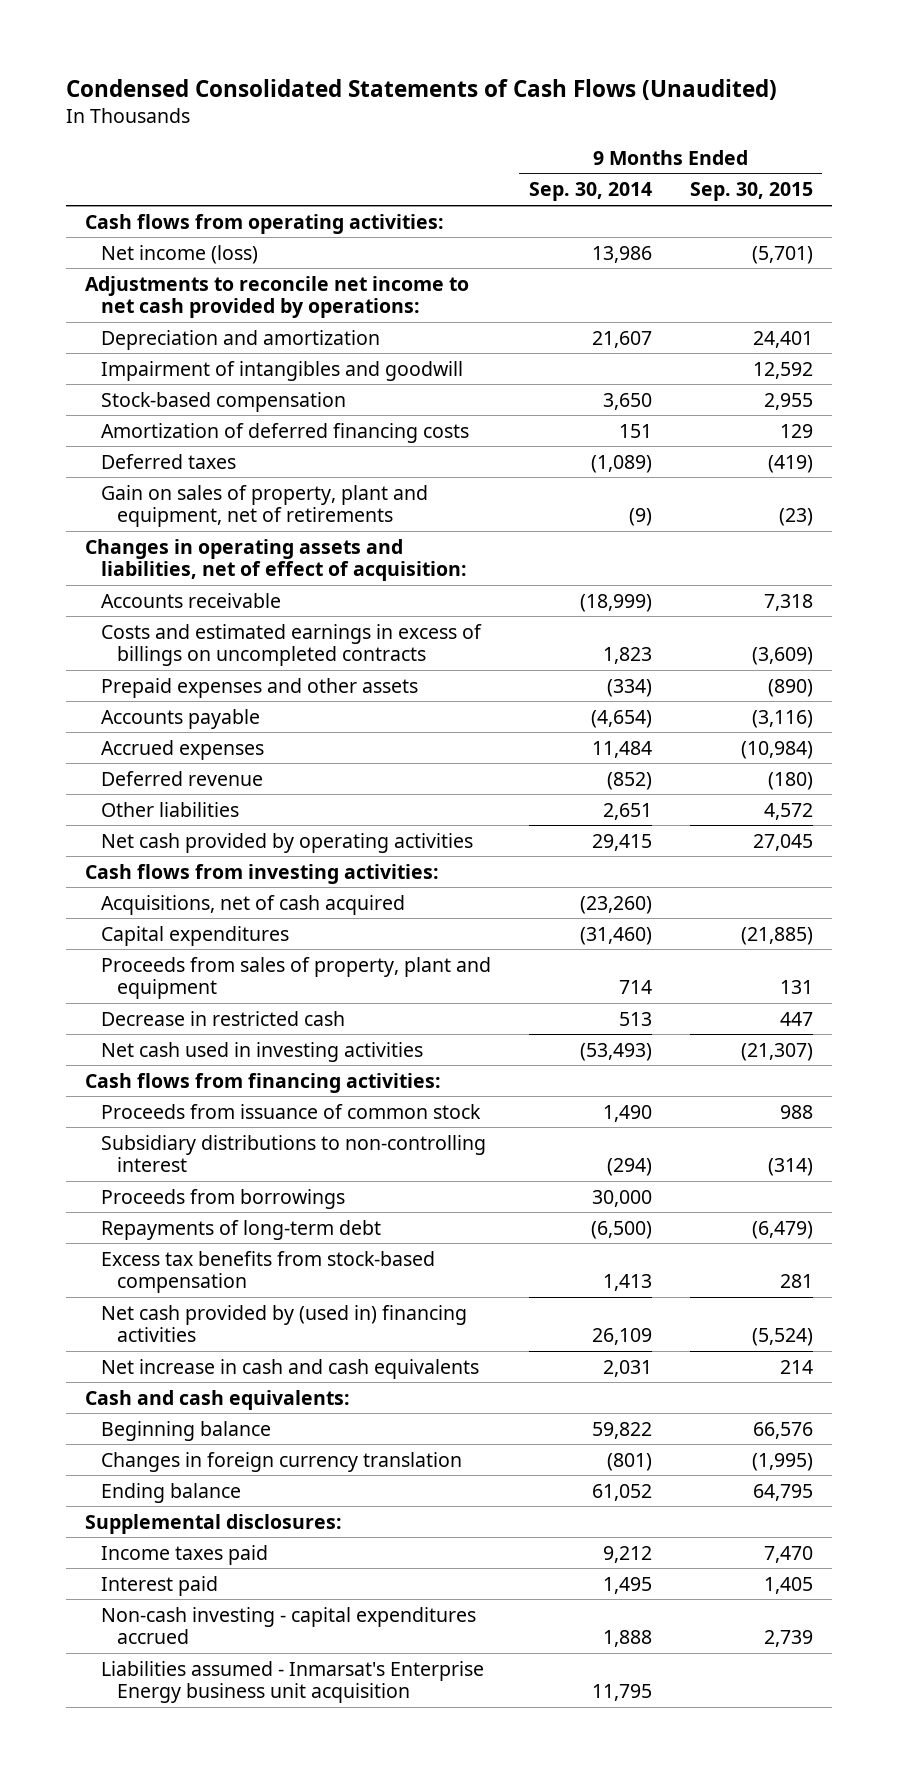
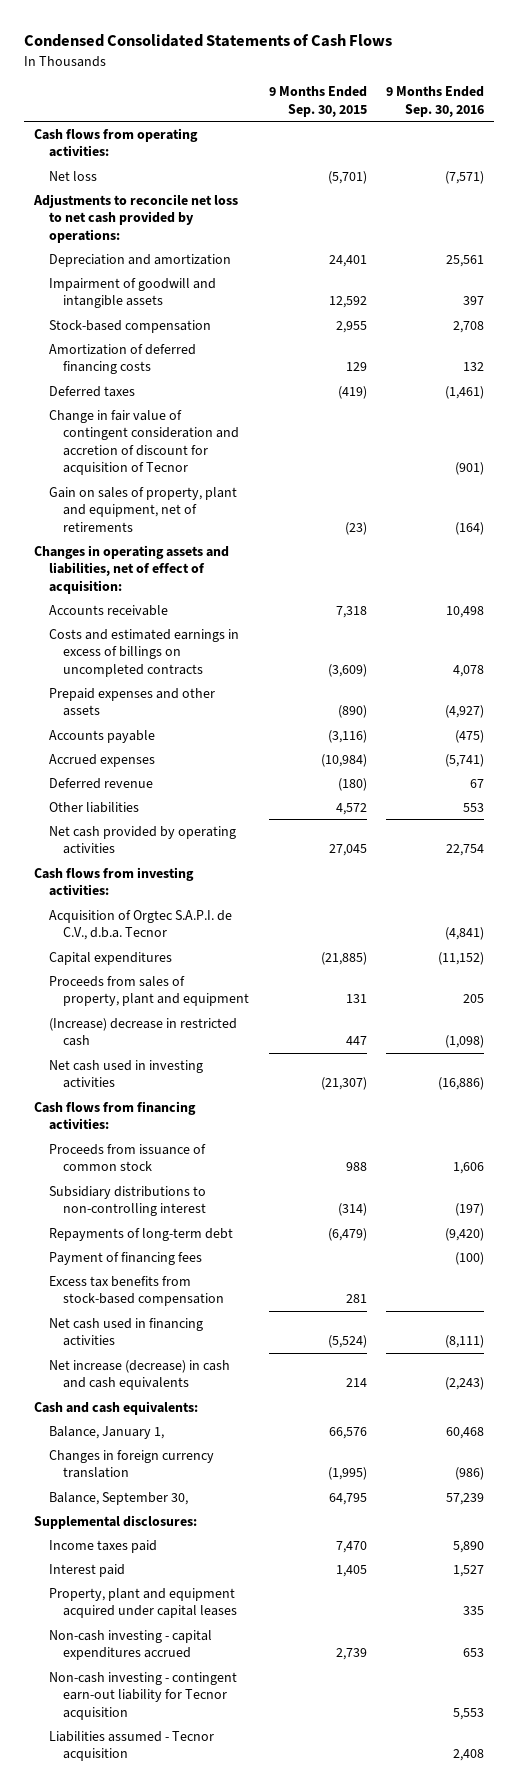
[66,78,778,100] Condensed Consolidated Statements of Cash Flows (Unaudited) -> [24,34,393,48] Condensed Consolidated Statements of Cash Flows
[528,182,652,202] Sep. 30, 2014 -> none
none -> [386,86,485,118] 9 Months Ended Sep. 30, 2016
[100,244,258,264] Net income (loss) -> [48,170,97,181] Net loss
[85,275,470,319] Adjustments to reconcile net income to net cash provided by operations: -> [33,193,239,243] Adjustments to reconcile net loss to net cash provided by operations:
[100,360,463,381] Impairment of intangibles and goodwill -> [48,277,216,309] Impairment of goodwill and intangible assets
none -> [48,409,239,476] Change in fair value of contingent consideration and accretion of discount for acquisition of Tecnor
[100,894,405,915] Acquisitions, net of cash acquired -> none
none -> [48,909,232,941] Acquisition of Orgtec S.A.P.I. de C.V., d.b.a. Tecnor
[100,1010,345,1026] Decrease in restricted cash -> [48,1017,237,1047] (Increase) decrease in restricted cash
[100,1188,345,1209] Proceeds from borrowings -> none
none -> [48,1251,202,1265] Payment of financing fees
[100,1304,467,1343] Net cash provided by (used in) financing activities -> [48,1317,203,1347] Net cash used in financing activities
[100,1358,479,1379] Net increase in cash and cash equivalents -> [48,1359,230,1391] Net increase (decrease) in cash and cash equivalents
[100,1420,271,1441] Beginning balance -> [48,1425,164,1439] Balance, January 1,
[100,1482,241,1503] Ending balance -> [48,1491,188,1505] Balance, September 30,
none -> [48,1587,237,1619] Property, plant and equipment acquired under capital leases
none -> [48,1671,237,1720] Non-cash investing - contingent earn-out liability for Tecnor acquisition
[100,1660,484,1704] Liabilities assumed - Inmarsat's Enterprise Energy business unit acquisition -> [48,1730,214,1762] Liabilities assumed - Tecnor acquisition

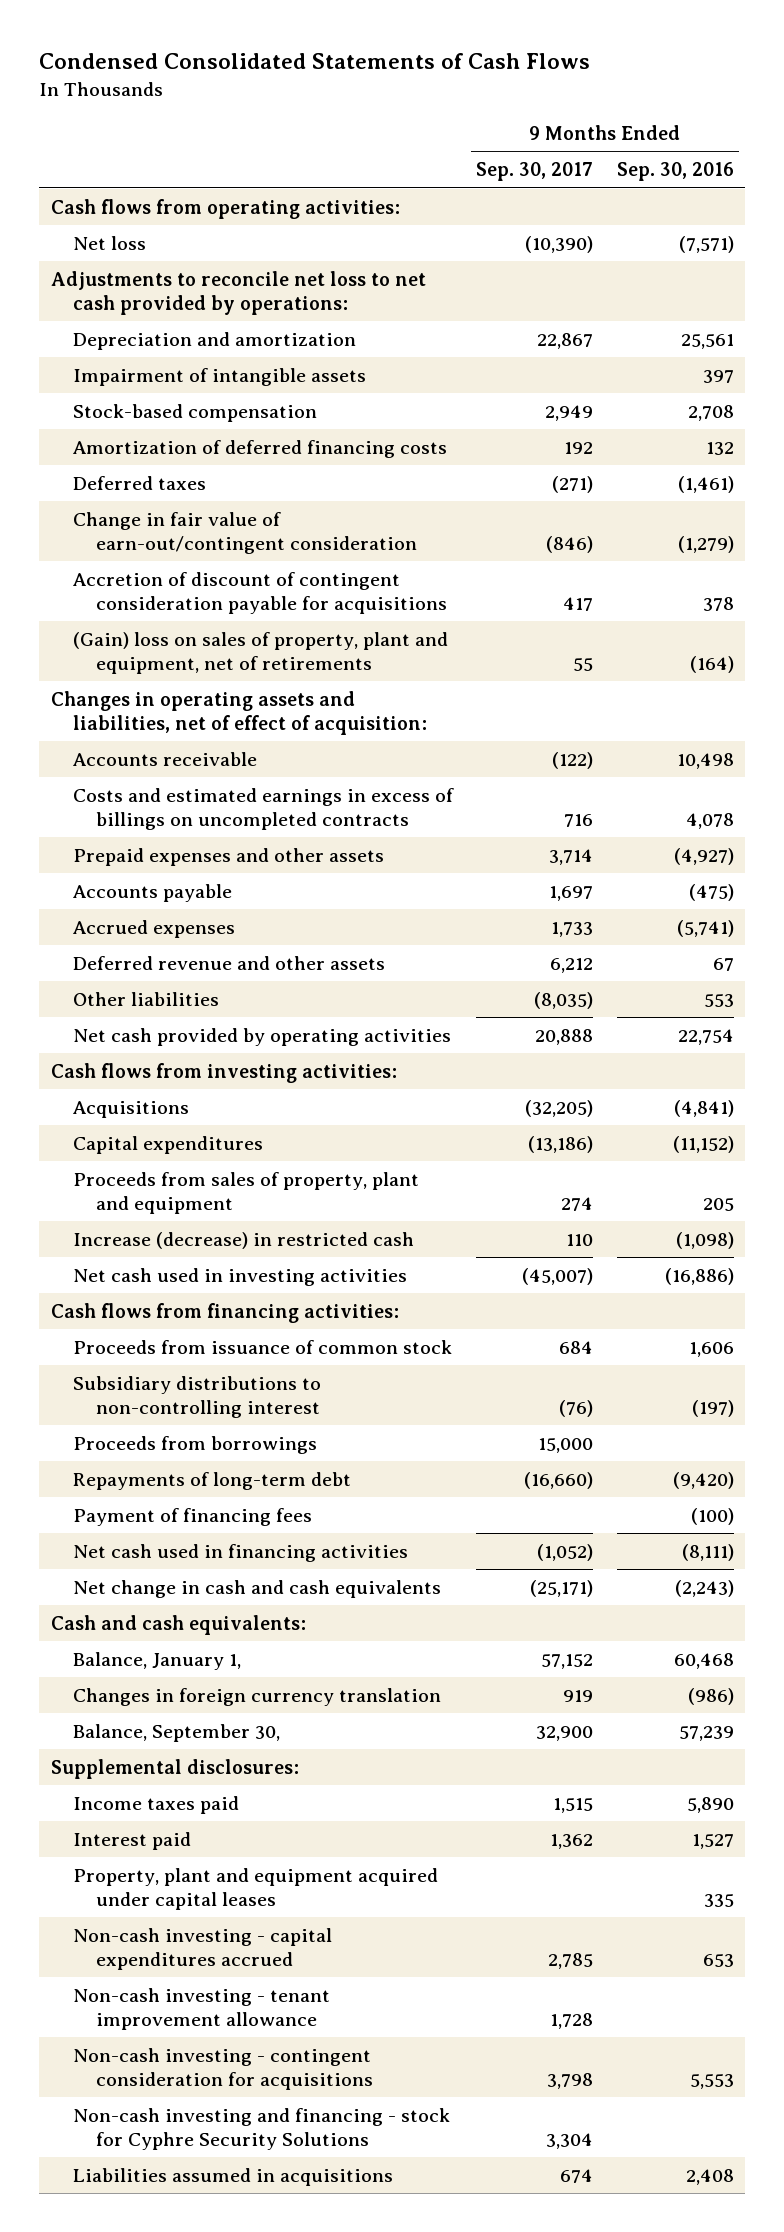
[268,86,367,118] 9 Months Ended Sep. 30, 2015 -> none
none -> [476,162,594,182] Sep. 30, 2017
[48,277,216,309] Impairment of goodwill and intangible assets -> [73,367,367,386] Impairment of intangible assets
none -> [73,511,417,554] Change in fair value of earn-out/contingent consideration
[48,409,239,476] Change in fair value of contingent consideration and accretion of discount for acquisition of Tecnor -> [73,571,447,614] Accretion of discount of contingent consideration payable for acquisitions
[455,462,485,476] (901) -> [702,596,734,611] 378
[48,486,237,532] Gain on sales of property, plant and equipment, net of retirements -> [73,631,449,674] (Gain) loss on sales of property, plant and equipment, net of retirements
[48,777,153,789] Deferred revenue -> none
none -> [73,955,386,970] Deferred revenue and other assets
[48,909,232,941] Acquisition of Orgtec S.A.P.I. de C.V., d.b.a. Tecnor -> [73,1100,190,1118] Acquisitions
[48,1017,237,1047] (Increase) decrease in restricted cash -> [73,1231,415,1249] Increase (decrease) in restricted cash
none -> [73,1435,318,1454] Proceeds from borrowings
[48,1275,224,1307] Excess tax benefits from stock-based compensation -> none
[48,1359,230,1391] Net increase (decrease) in cash and cash equivalents -> [73,1579,442,1598] Net change in cash and cash equivalents
none -> [73,1987,331,2030] Non-cash investing - tenant improvement allowance
[48,1671,237,1720] Non-cash investing - contingent earn-out liability for Tecnor acquisition -> [73,2047,373,2090] Non-cash investing - contingent consideration for acquisitions
none -> [73,2107,451,2150] Non-cash investing and financing - stock for Cyphre Security Solutions
[48,1730,214,1762] Liabilities assumed - Tecnor acquisition -> [73,2167,394,2186] Liabilities assumed in acquisitions

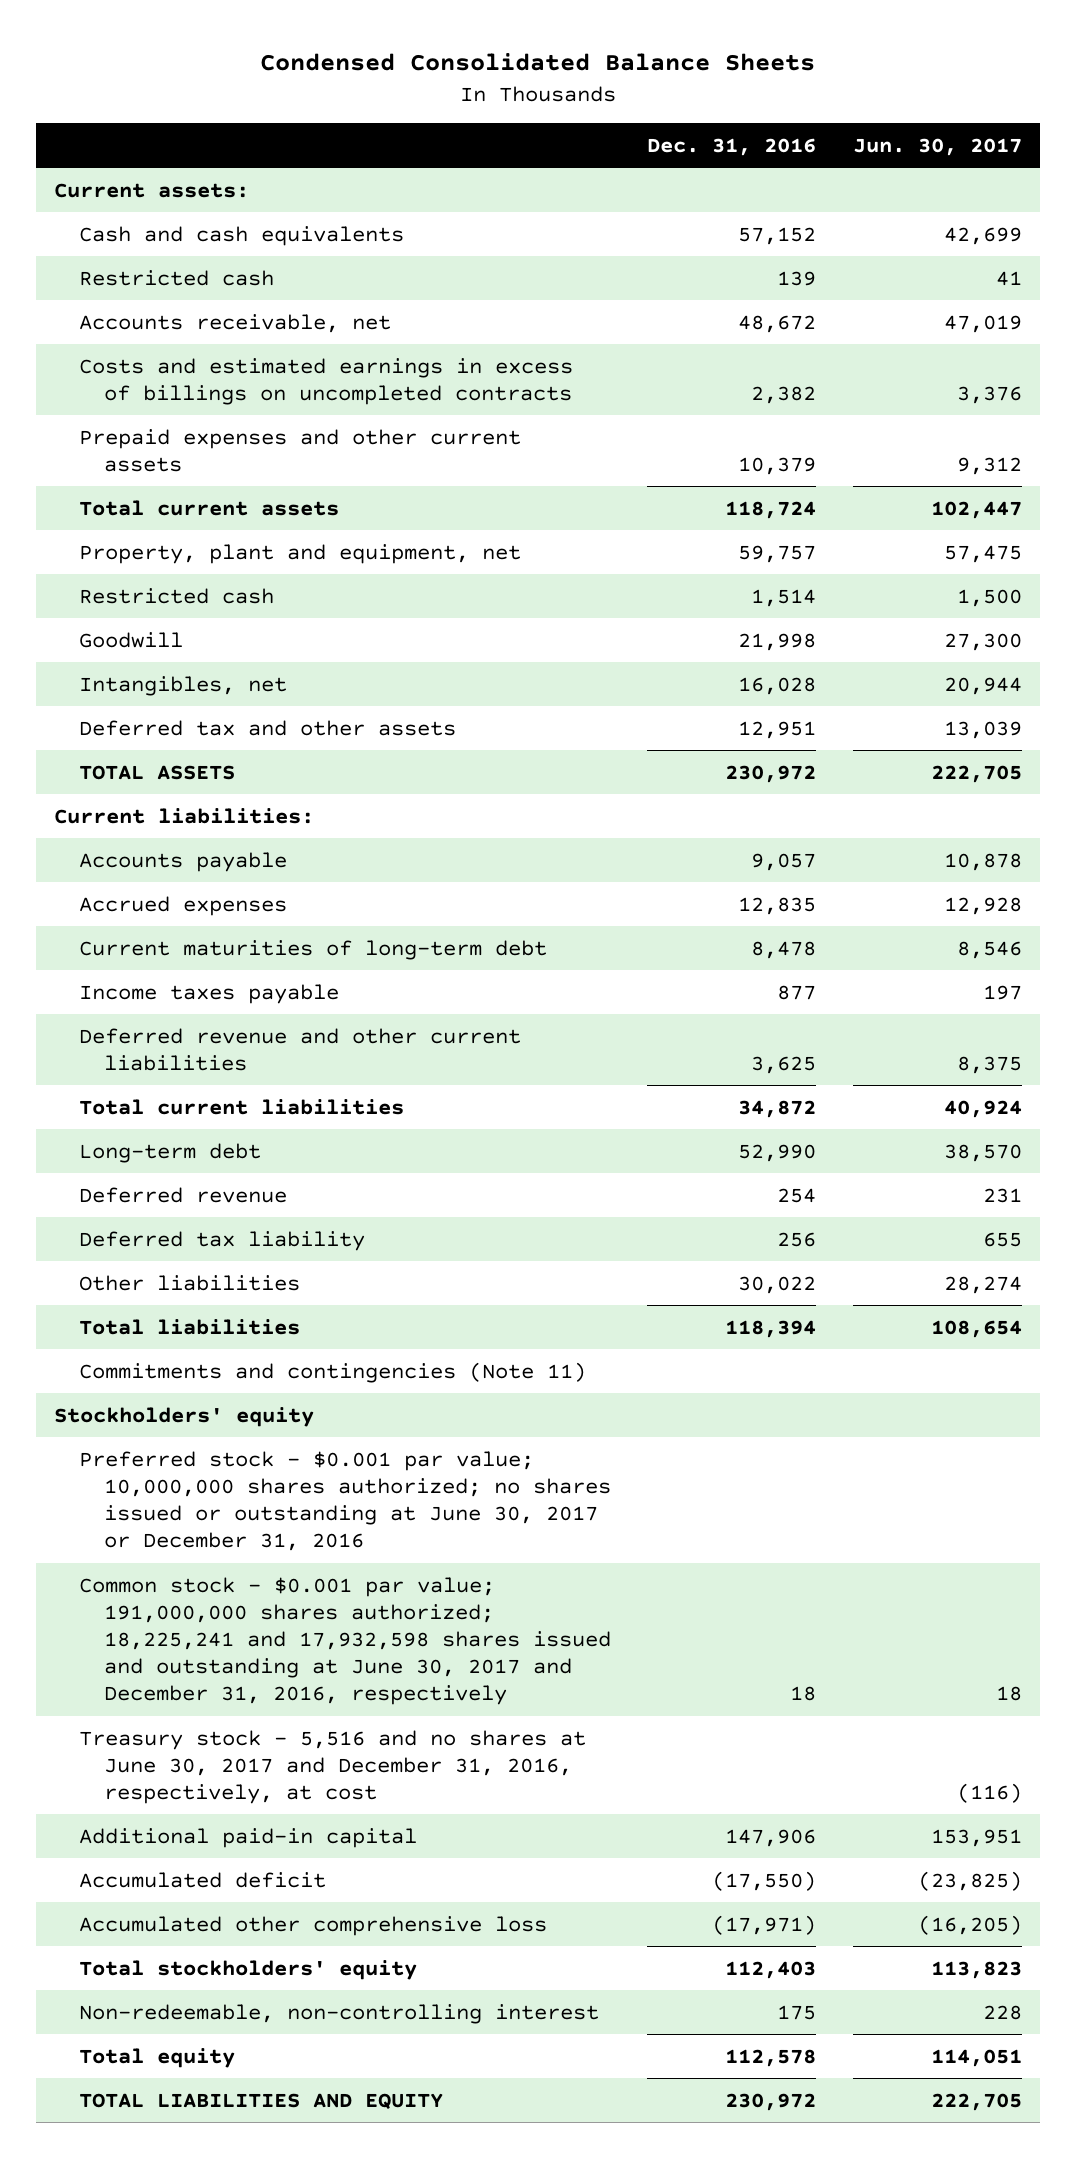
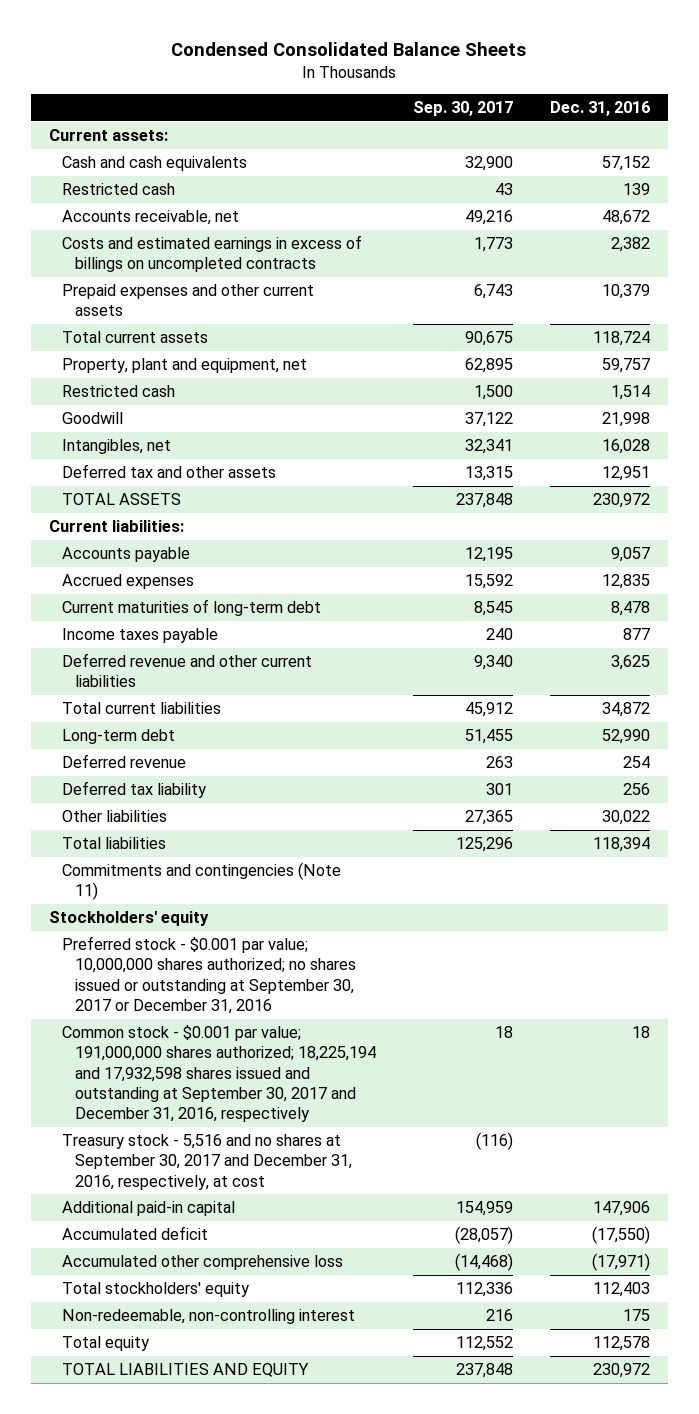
[852,137,1022,156] Jun. 30, 2017 -> none
none -> [412,101,513,117] Sep. 30, 2017
[78,1450,611,1551] Preferred stock - $0.001 par value; 10,000,000 shares authorized; no shares issued or outstanding at June 30, 2017 or December 31, 2016 -> [61,936,356,1014] Preferred stock - $0.001 par value; 10,000,000 shares authorized; no shares issued or outstanding at September 30, 2017 or December 31, 2016
[78,1576,611,1706] Common stock - $0.001 par value; 191,000,000 shares authorized; 18,225,241 and 17,932,598 shares issued and outstanding at June 30, 2017 and December 31, 2016, respectively -> [61,1025,376,1123] Common stock - $0.001 par value; 191,000,000 shares authorized; 18,225,194 and 17,932,598 shares issued and outstanding at September 30, 2017 and December 31, 2016, respectively
[78,1729,586,1804] Treasury stock - 5,516 and no shares at June 30, 2017 and December 31, 2016, respectively, at cost -> [61,1134,352,1190] Treasury stock - 5,516 and no shares at September 30, 2017 and December 31, 2016, respectively, at cost

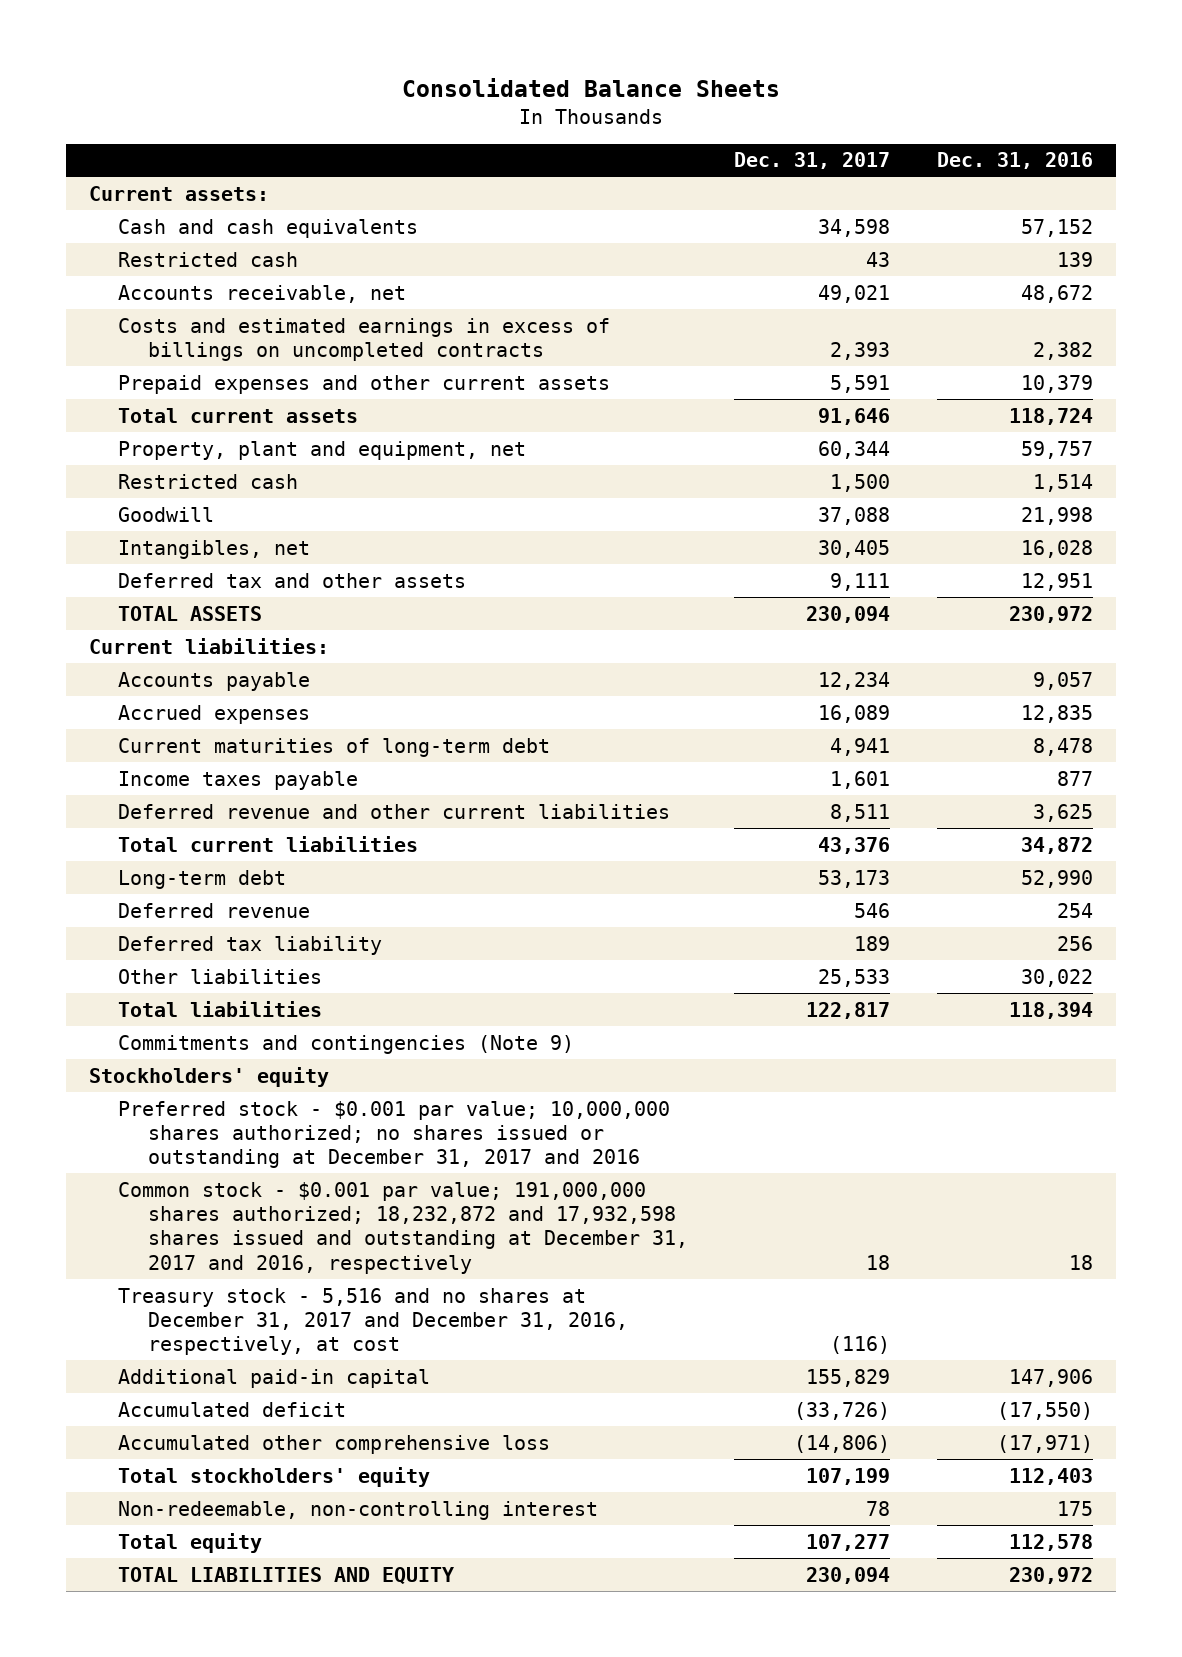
[171,41,527,56] Condensed Consolidated Balance Sheets -> [401,77,780,97] Consolidated Balance Sheets
[412,101,513,117] Sep. 30, 2017 -> none
none -> [734,152,891,170] Dec. 31, 2017
[61,862,341,901] Commitments and contingencies (Note 11) -> [118,1034,575,1054] Commitments and contingencies (Note 9)
[61,936,356,1014] Preferred stock - $0.001 par value; 10,000,000 shares authorized; no shares issued or outstanding at September 30, 2017 or December 31, 2016 -> [118,1100,671,1169] Preferred stock - $0.001 par value; 10,000,000 shares authorized; no shares issued or outstanding at December 31, 2017 and 2016
[61,1025,376,1123] Common stock - $0.001 par value; 191,000,000 shares authorized; 18,225,194 and 17,932,598 shares issued and outstanding at September 30, 2017 and December 31, 2016, respectively -> [118,1181,688,1274] Common stock - $0.001 par value; 191,000,000 shares authorized; 18,232,872 and 17,932,598 shares issued and outstanding at December 31, 2017 and 2016, respectively
[61,1134,352,1190] Treasury stock - 5,516 and no shares at September 30, 2017 and December 31, 2016, respectively, at cost -> [118,1287,628,1356] Treasury stock - 5,516 and no shares at December 31, 2017 and December 31, 2016, respectively, at cost

